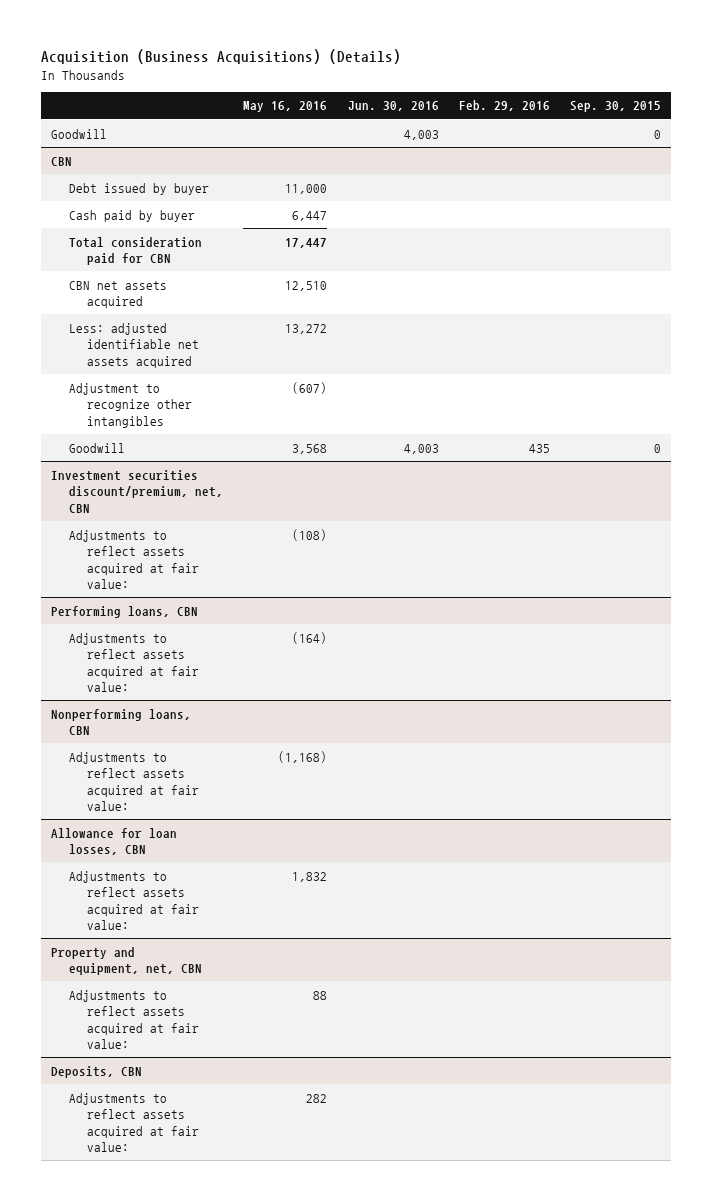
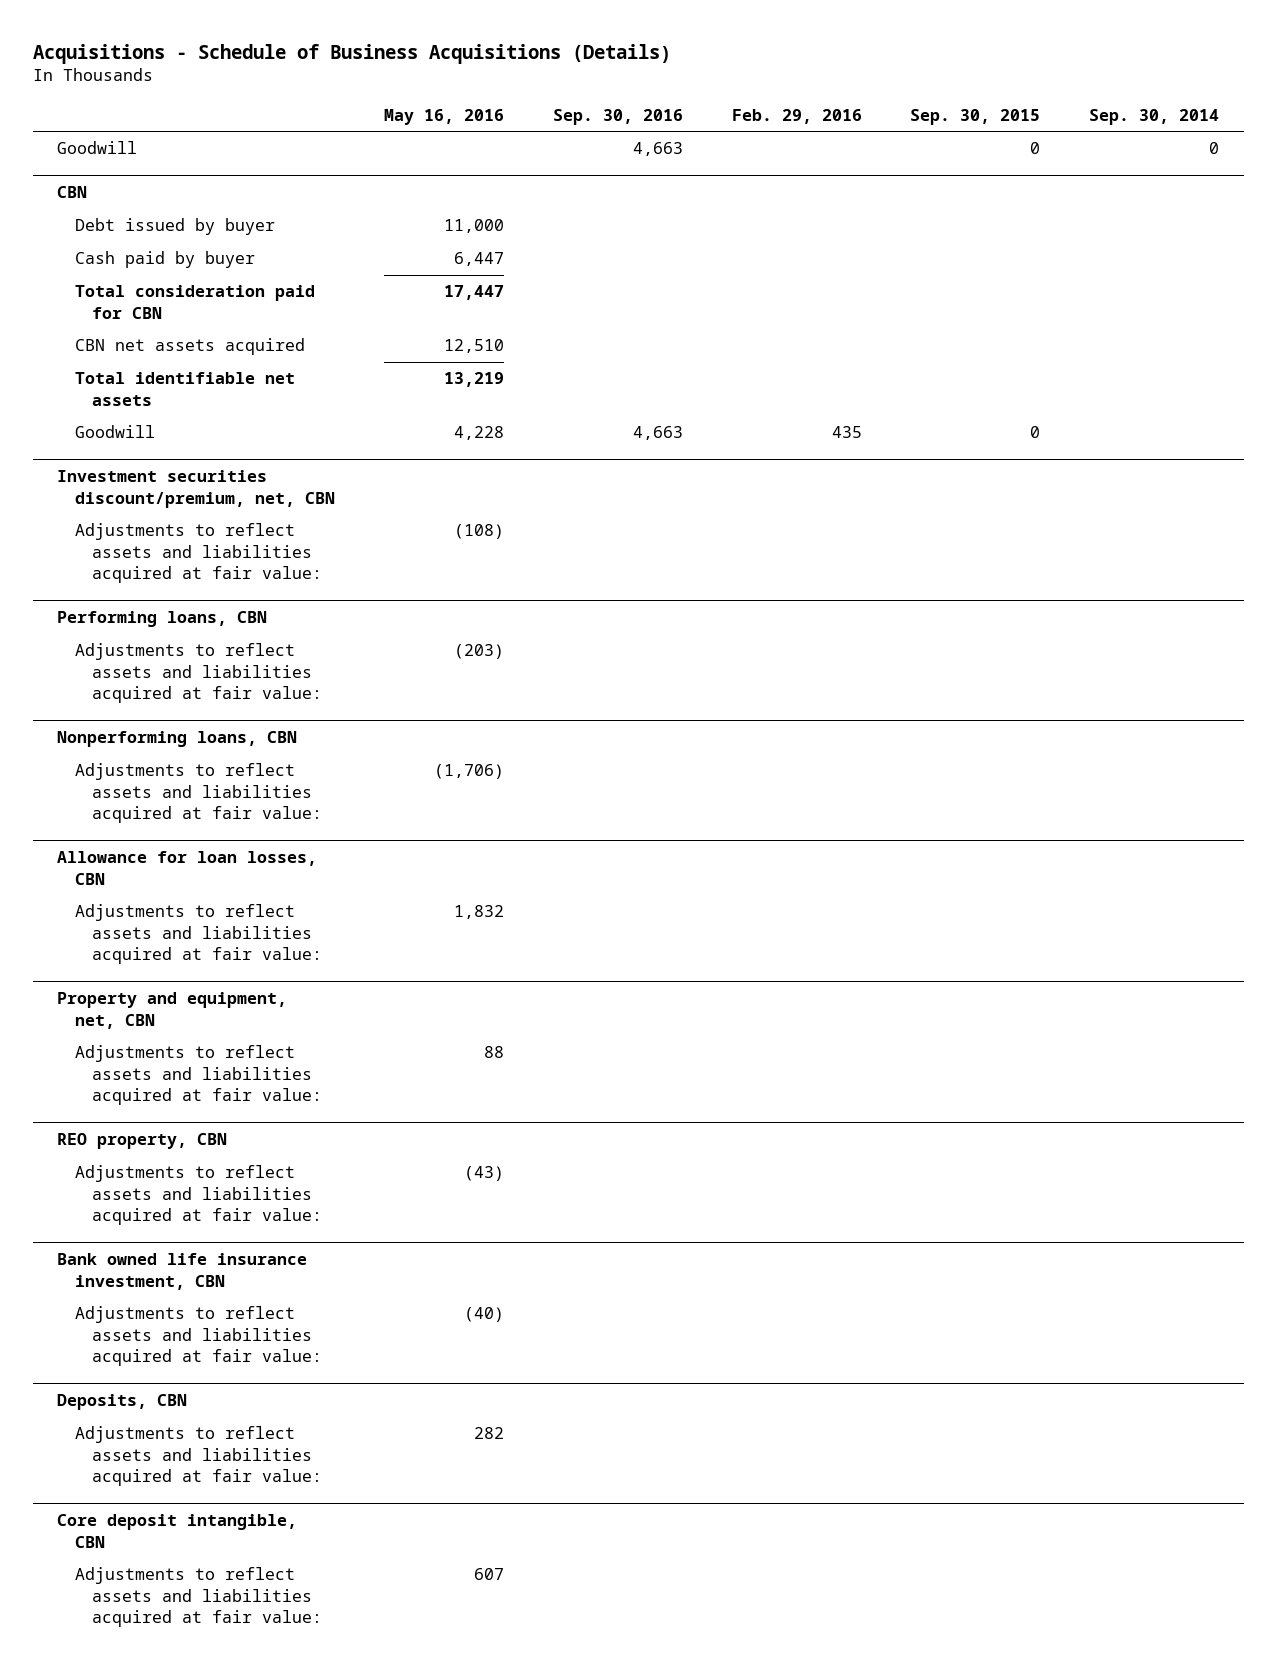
[40,48,401,64] Acquisition (Business Acquisitions) (Details) -> [32,43,671,64] Acquisitions - Schedule of Business Acquisitions (Details)
[347,101,439,112] Jun. 30, 2016 -> none
none -> [552,108,683,125] Sep. 30, 2016
none -> [1089,108,1220,125] Sep. 30, 2014
[69,382,193,428] Adjustment to recognize other intangibles -> none
[69,322,200,368] Less: adjusted identifiable net assets acquired -> [74,372,295,406] Total identifiable net assets
[285,323,328,334] 13,272 -> [443,372,504,388] 13,219
[292,443,328,454] 3,568 -> [453,426,504,441] 4,228
[69,529,200,590] Adjustments to reflect assets acquired at fair value: -> [74,523,322,584] Adjustments to reflect assets and liabilities acquired at fair value:
[69,632,200,693] Adjustments to reflect assets acquired at fair value: -> [74,643,322,704] Adjustments to reflect assets and liabilities acquired at fair value:
[292,631,328,644] (164) -> [453,644,504,660] (203)
[69,751,200,812] Adjustments to reflect assets acquired at fair value: -> [74,763,322,824] Adjustments to reflect assets and liabilities acquired at fair value:
[278,750,328,763] (1,168) -> [433,764,504,780] (1,706)
[69,870,200,931] Adjustments to reflect assets acquired at fair value: -> [74,904,322,965] Adjustments to reflect assets and liabilities acquired at fair value:
[69,989,200,1050] Adjustments to reflect assets acquired at fair value: -> [74,1045,322,1106] Adjustments to reflect assets and liabilities acquired at fair value:
none -> [57,1133,228,1150] REO property, CBN
none -> [74,1165,322,1226] Adjustments to reflect assets and liabilities acquired at fair value:
none -> [57,1253,308,1290] Bank owned life insurance investment, CBN
none -> [74,1306,322,1367] Adjustments to reflect assets and liabilities acquired at fair value:
[69,1092,200,1153] Adjustments to reflect assets acquired at fair value: -> [74,1426,322,1487] Adjustments to reflect assets and liabilities acquired at fair value:
none -> [57,1514,298,1548] Core deposit intangible, CBN
none -> [74,1567,322,1628] Adjustments to reflect assets and liabilities acquired at fair value:

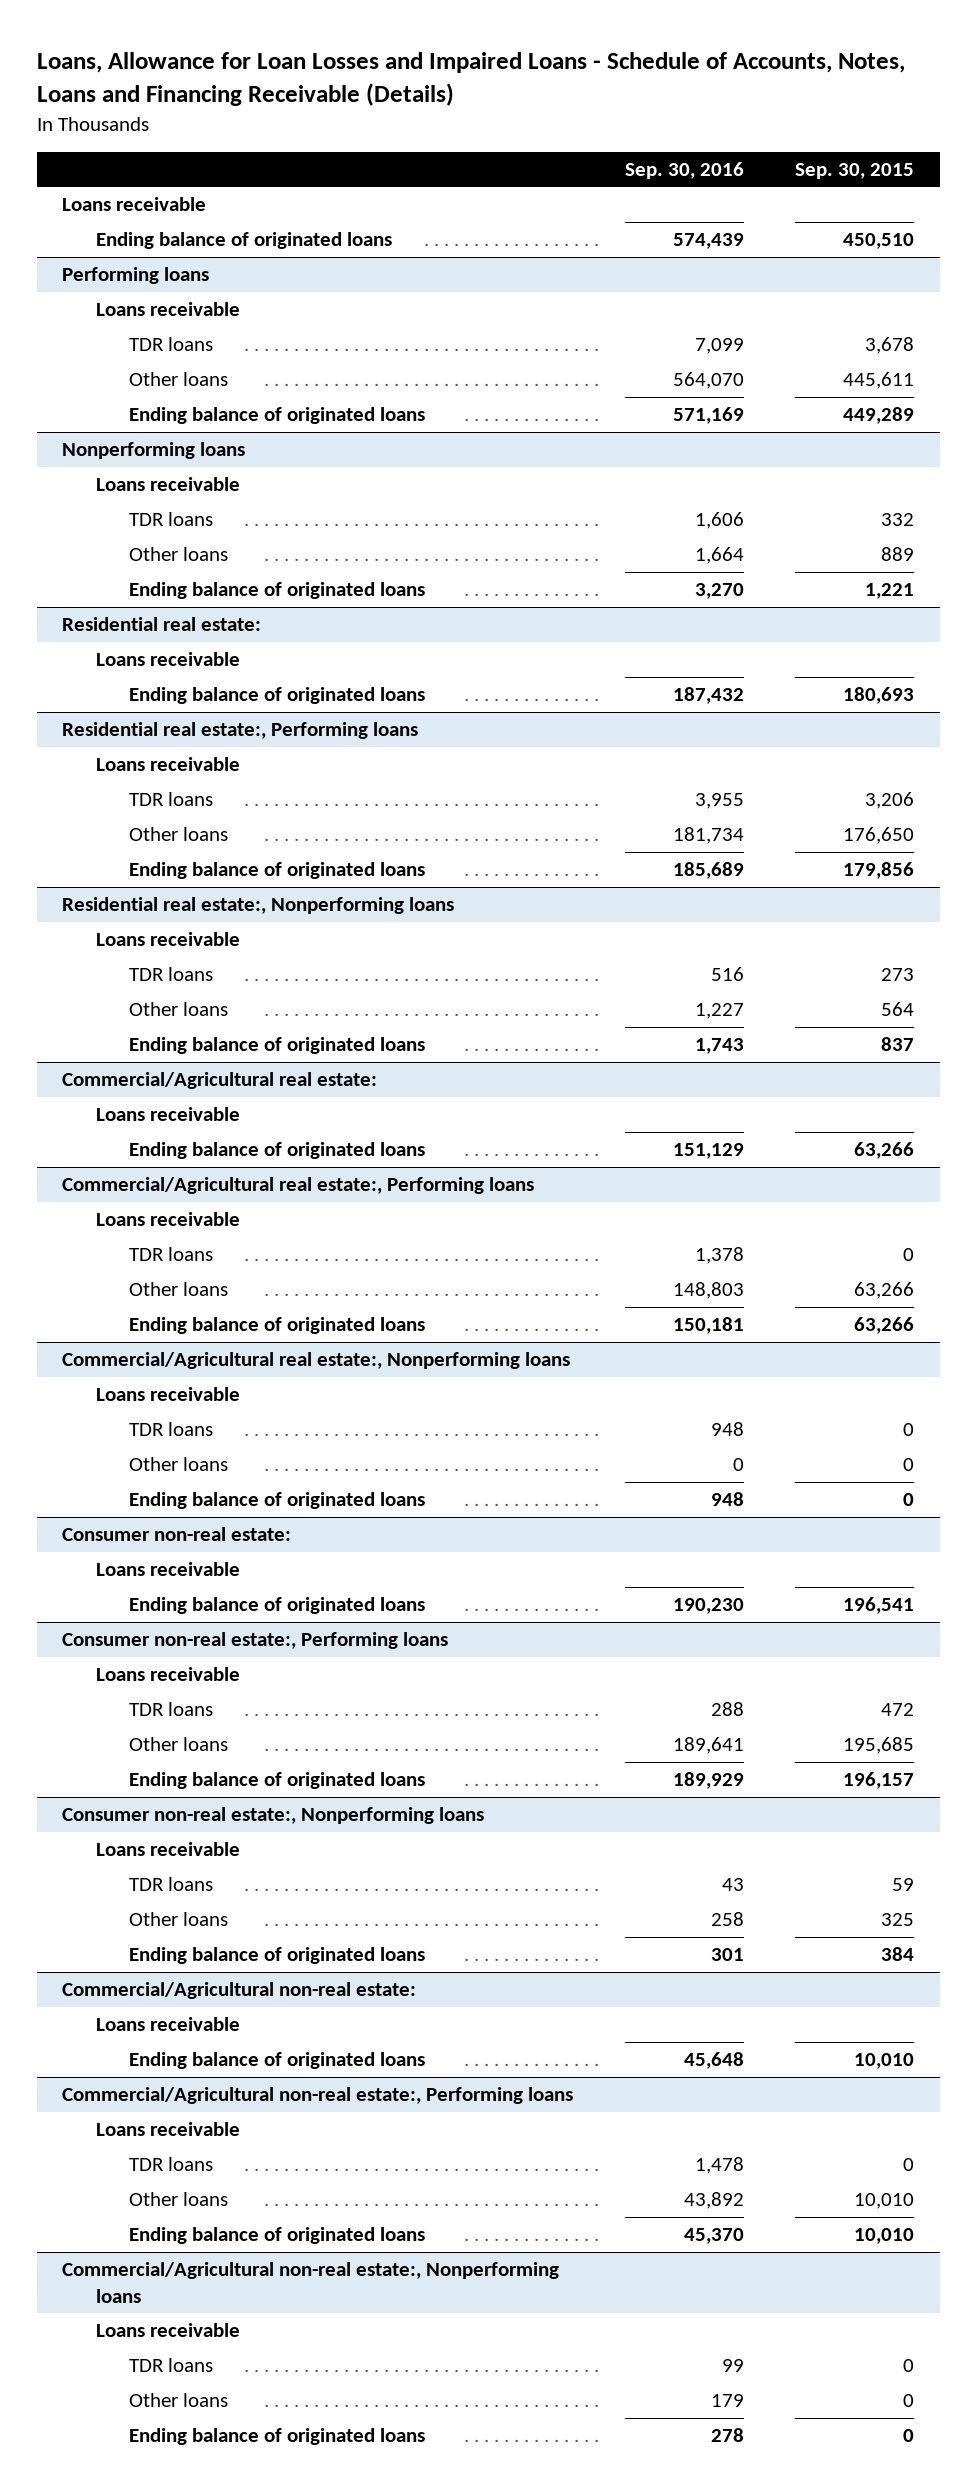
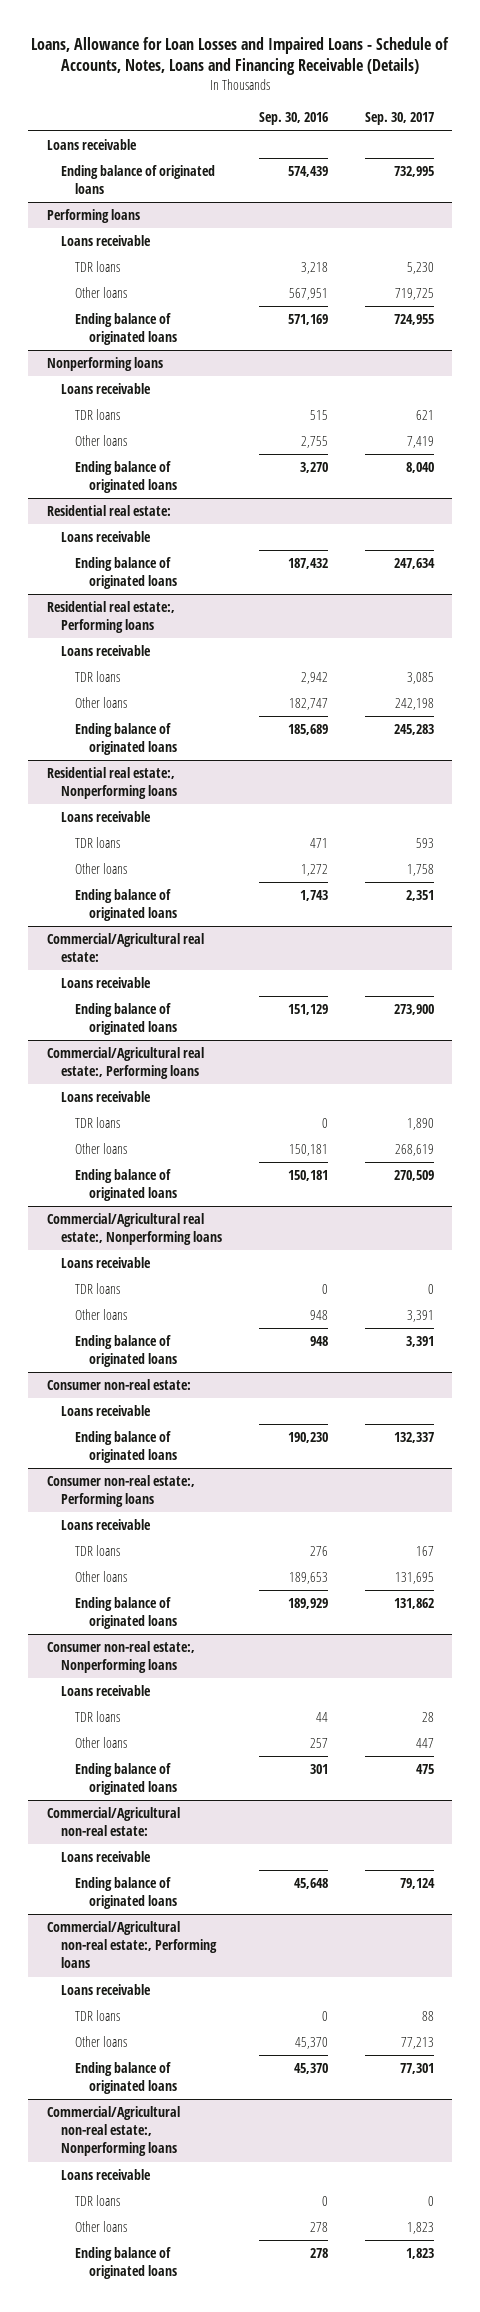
[795,162,915,179] Sep. 30, 2015 -> none
none -> [364,112,434,126] Sep. 30, 2017
[694,338,744,355] 7,099 -> [300,262,328,275] 3,218
[672,372,744,390] 564,070 -> [288,288,328,301] 567,951
[694,512,744,530] 1,606 -> [309,410,328,421] 515
[694,547,744,565] 1,664 -> [300,436,328,449] 2,755
[694,793,744,810] 3,955 -> [300,672,328,685] 2,942
[672,827,744,845] 181,734 -> [288,698,328,711] 182,747
[710,967,744,982] 516 -> [309,838,328,849] 471
[694,1003,744,1020] 1,227 -> [300,864,328,877] 1,272
[694,1247,744,1265] 1,378 -> [321,1118,328,1129] 0
[672,1282,744,1300] 148,803 -> [288,1144,328,1157] 150,181
[710,1422,744,1437] 948 -> [321,1284,328,1295] 0
[732,1458,744,1472] 0 -> [309,1310,328,1321] 948
[710,1702,744,1717] 288 -> [309,1546,328,1557] 276
[672,1737,744,1755] 189,641 -> [288,1572,328,1585] 189,653
[721,1878,744,1892] 43 -> [315,1712,328,1723] 44
[710,1912,744,1927] 258 -> [309,1738,328,1749] 257
[694,2157,744,2175] 1,478 -> [321,2011,328,2022] 0
[683,2192,744,2210] 43,892 -> [294,2037,328,2050] 45,370
[721,2359,744,2373] 99 -> [321,2196,328,2207] 0
[710,2394,744,2408] 179 -> [309,2222,328,2233] 278

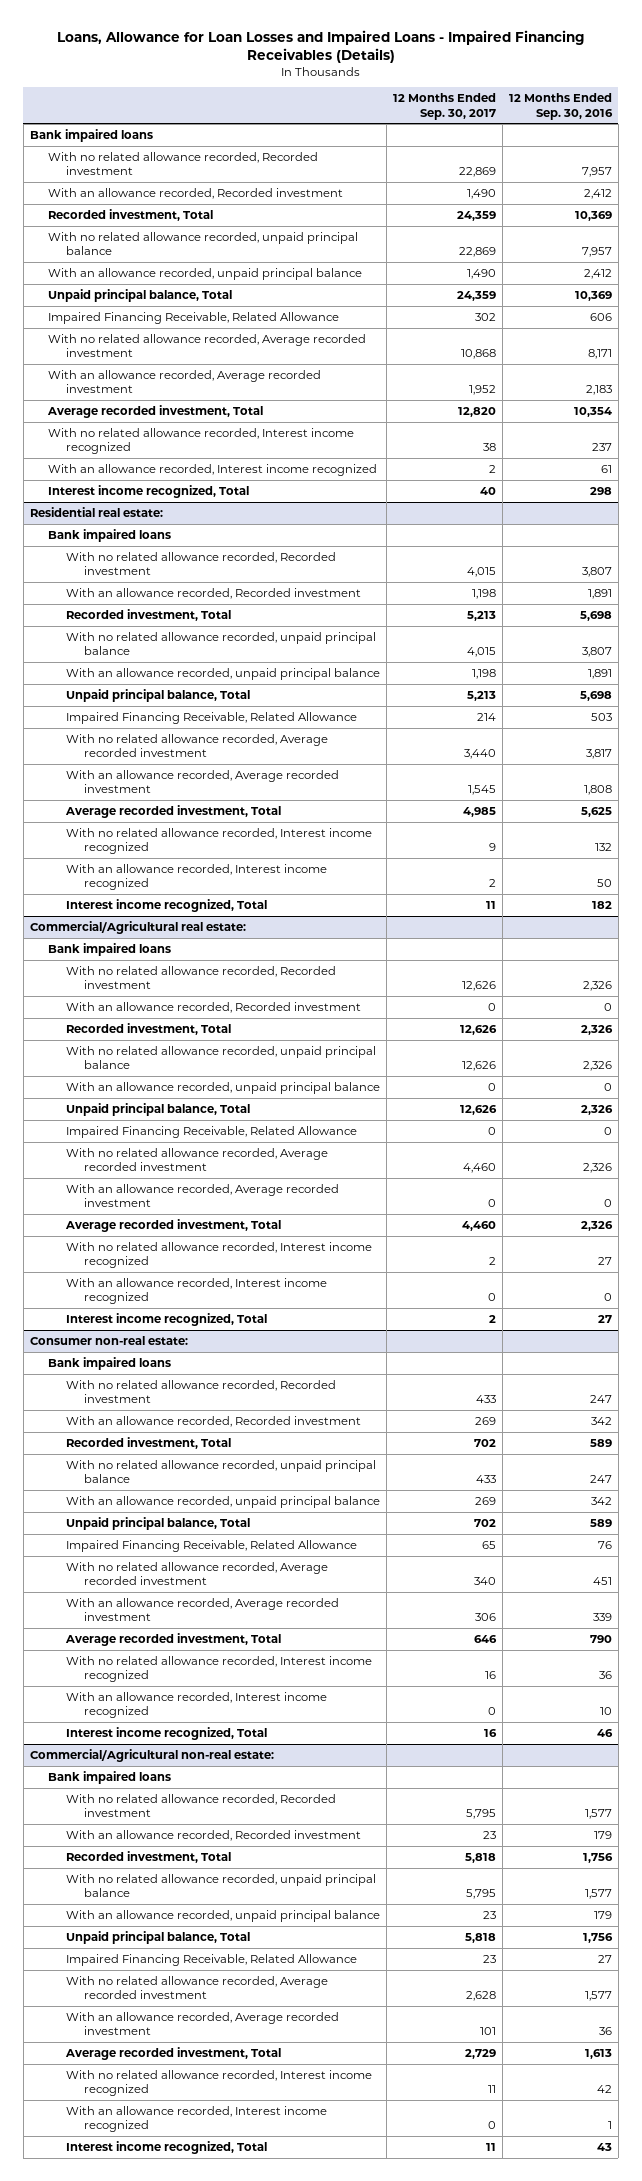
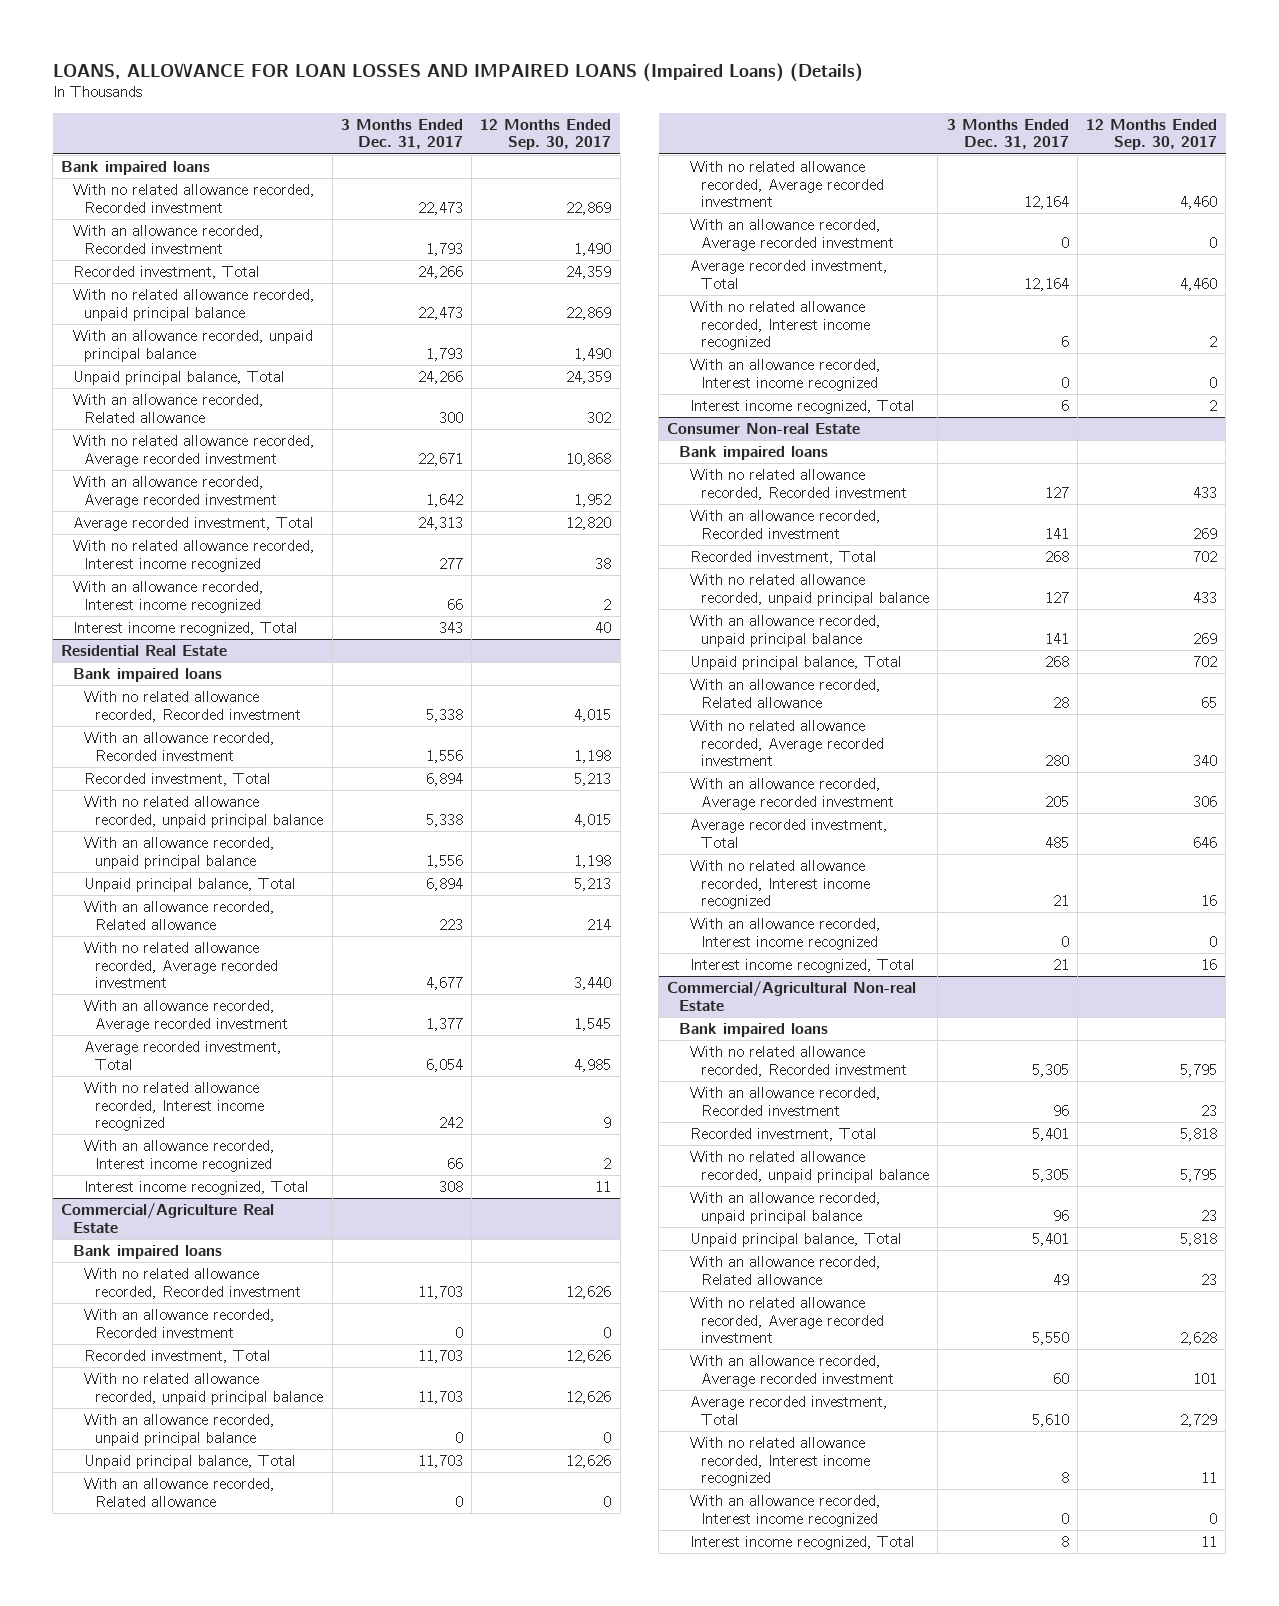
[56,29,584,63] Loans, Allowance for Loan Losses and Impaired Loans - Impaired Financing Receivables (Details) -> [52,61,863,82] LOANS, ALLOWANCE FOR LOAN LOSSES AND IMPAIRED LOANS (Impaired Loans) (Details)
[508,93,613,120] 12 Months Ended Sep. 30, 2016 -> none
none -> [340,118,463,150] 3 Months Ended Dec. 31, 2017
[47,311,339,324] Impaired Financing Receivable, Related Allowance -> [72,393,264,423] With an allowance recorded, Related allowance
[29,506,163,517] Residential real estate: -> [61,644,228,656] Residential Real Estate
[65,711,357,724] Impaired Financing Receivable, Related Allowance -> [84,900,276,930] With an allowance recorded, Related allowance
[29,920,246,934] Commercial/Agricultural real estate: -> [61,1202,275,1233] Commercial/Agriculture Real Estate
[65,1125,357,1138] Impaired Financing Receivable, Related Allowance -> [84,1477,276,1507] With an allowance recorded, Related allowance
[29,1335,188,1345] Consumer non-real estate: -> [667,422,861,434] Consumer Non-real Estate
[65,1539,357,1552] Impaired Financing Receivable, Related Allowance -> [689,678,881,708] With an allowance recorded, Related allowance
[29,1748,274,1762] Commercial/Agricultural non-real estate: -> [667,980,917,1011] Commercial/Agricultural Non-real Estate
[65,1953,357,1966] Impaired Financing Receivable, Related Allowance -> [689,1255,881,1285] With an allowance recorded, Related allowance

